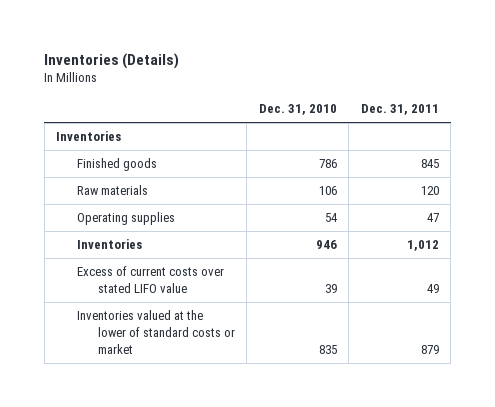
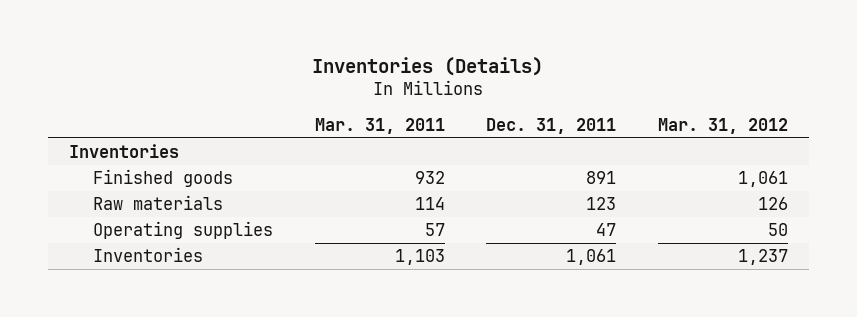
[258,104,337,116] Dec. 31, 2010 -> none
none -> [314,117,445,134] Mar. 31, 2011
none -> [657,117,788,134] Mar. 31, 2012
[420,159,439,169] 845 -> [586,171,617,185] 891
[420,186,439,196] 120 -> [586,197,617,211] 123
[76,266,224,293] Excess of current costs over stated LIFO value -> none
[76,310,235,354] Inventories valued at the lower of standard costs or market -> none
[406,240,439,252] 1,012 -> [566,249,617,266] 1,061

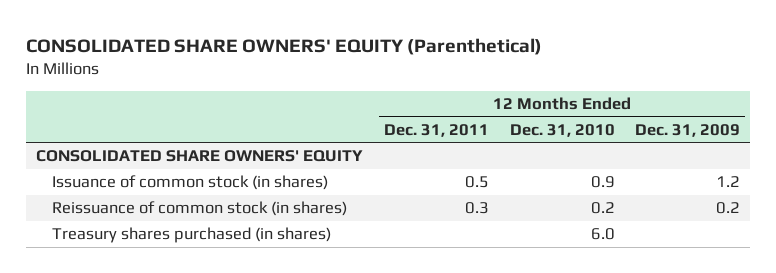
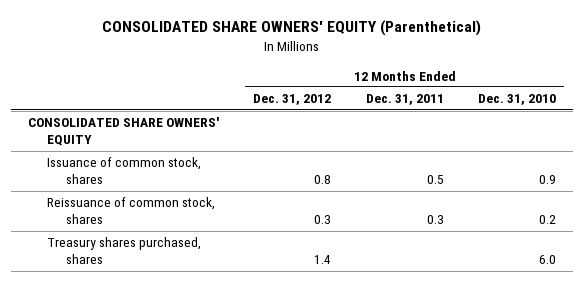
[635,123,741,137] Dec. 31, 2009 -> none
none -> [253,94,332,106] Dec. 31, 2012
[52,175,329,191] Issuance of common stock (in shares) -> [47,157,202,185] Issuance of common stock, shares
[52,201,348,217] Reissuance of common stock (in shares) -> [47,197,216,225] Reissuance of common stock, shares
[52,227,332,244] Treasury shares purchased (in shares) -> [47,237,202,265] Treasury shares purchased, shares

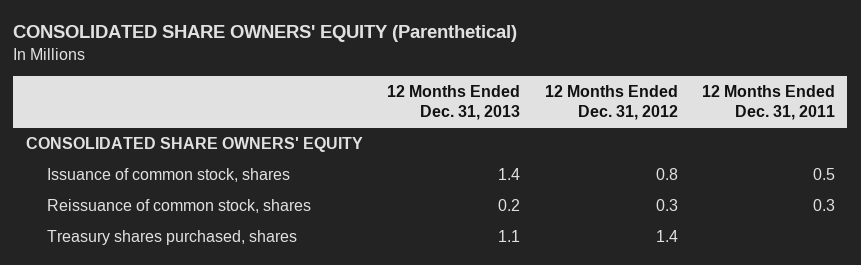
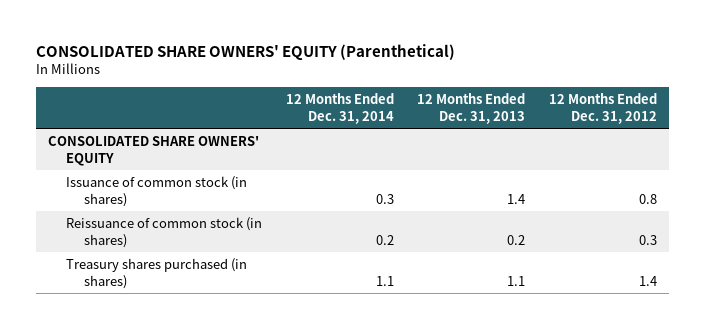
[702,84,836,121] 12 Months Ended Dec. 31, 2011 -> none
none -> [285,93,394,124] 12 Months Ended Dec. 31, 2014
[46,167,290,182] Issuance of common stock, shares -> [66,175,248,207] Issuance of common stock (in shares)
[46,198,311,213] Reissuance of common stock, shares -> [66,216,263,248] Reissuance of common stock (in shares)
[46,229,297,245] Treasury shares purchased, shares -> [66,257,248,289] Treasury shares purchased (in shares)

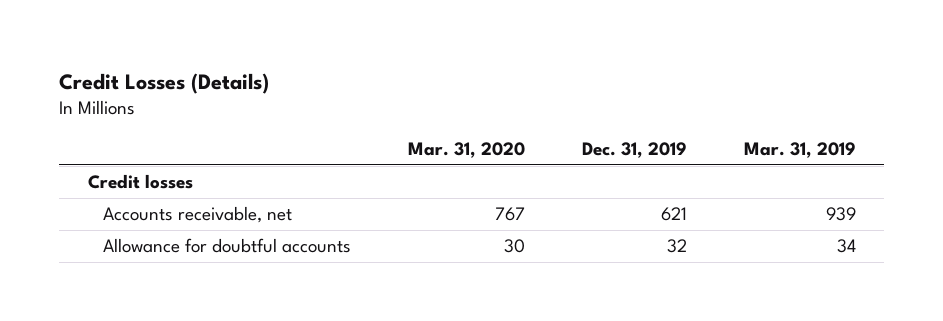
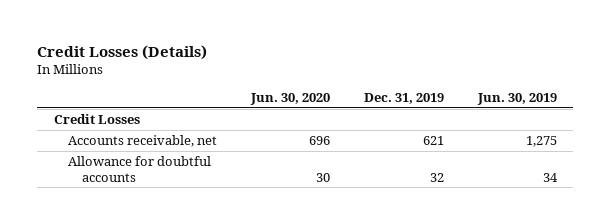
[408,142,526,159] Mar. 31, 2020 -> none
[743,142,856,159] Mar. 31, 2019 -> none
none -> [249,93,330,106] Jun. 30, 2020
none -> [476,93,557,106] Jun. 30, 2019
[87,174,193,190] Credit losses -> [53,114,140,125] Credit Losses

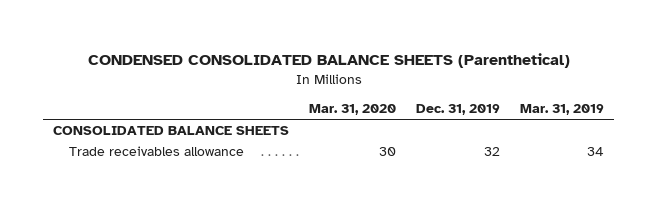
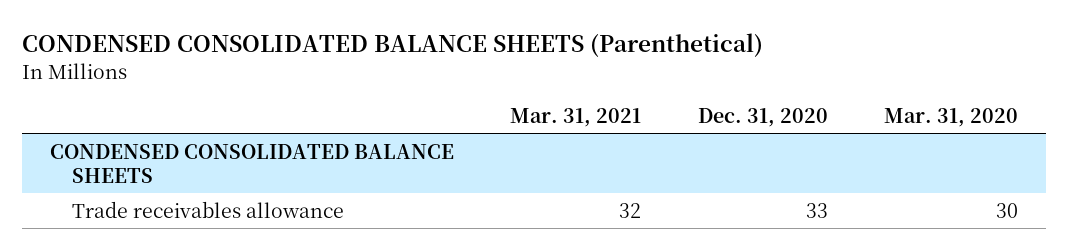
[416,104,501,116] Dec. 31, 2019 -> none
[520,104,605,116] Mar. 31, 2019 -> none
none -> [510,107,642,127] Mar. 31, 2021
none -> [697,107,828,127] Dec. 31, 2020
[53,126,290,136] CONSOLIDATED BALANCE SHEETS -> [50,143,455,183] CONDENSED CONSOLIDATED BALANCE SHEETS

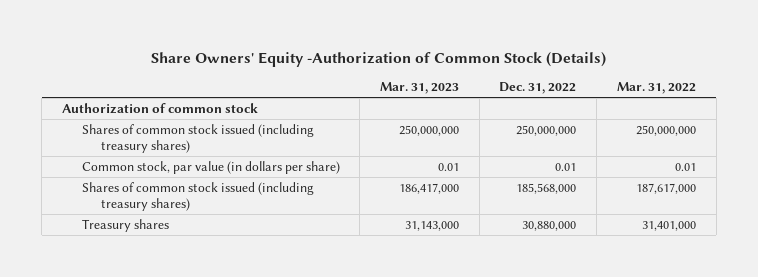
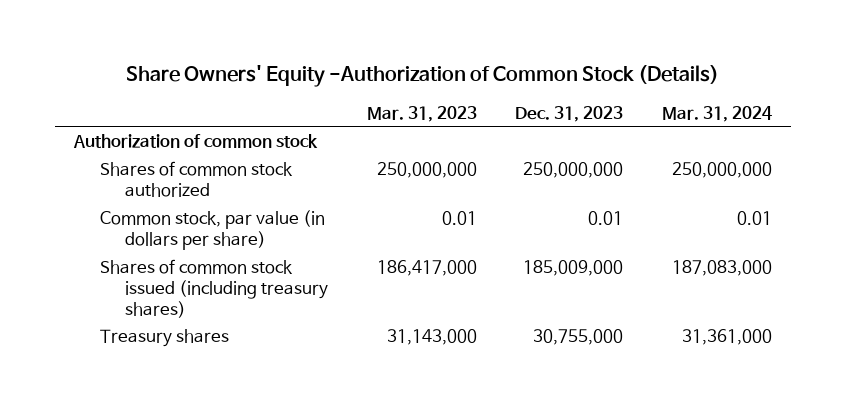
[499,82,577,95] Dec. 31, 2022 -> none
[616,82,696,95] Mar. 31, 2022 -> none
none -> [515,105,624,122] Dec. 31, 2023
none -> [661,105,772,122] Mar. 31, 2024
[81,123,314,154] Shares of common stock issued (including treasury shares) -> [99,160,293,197] Shares of common stock authorized

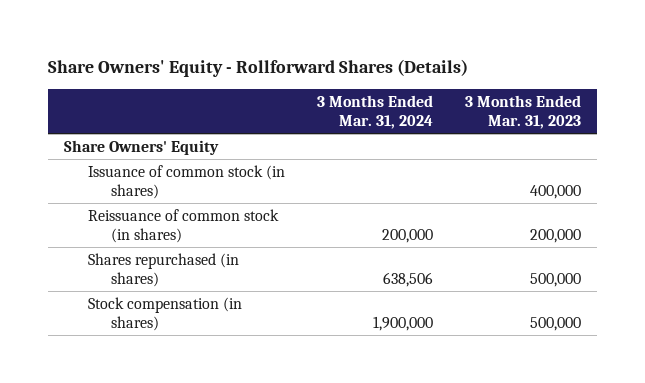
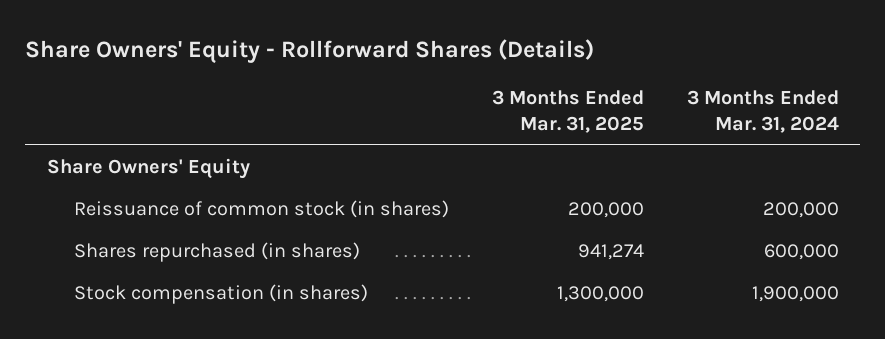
[464,94,581,130] 3 Months Ended Mar. 31, 2023 -> none
none -> [492,90,645,134] 3 Months Ended Mar. 31, 2025
[87,164,285,200] Issuance of common stock (in shares) -> none
[382,272,433,288] 638,506 -> [763,244,839,261] 600,000

